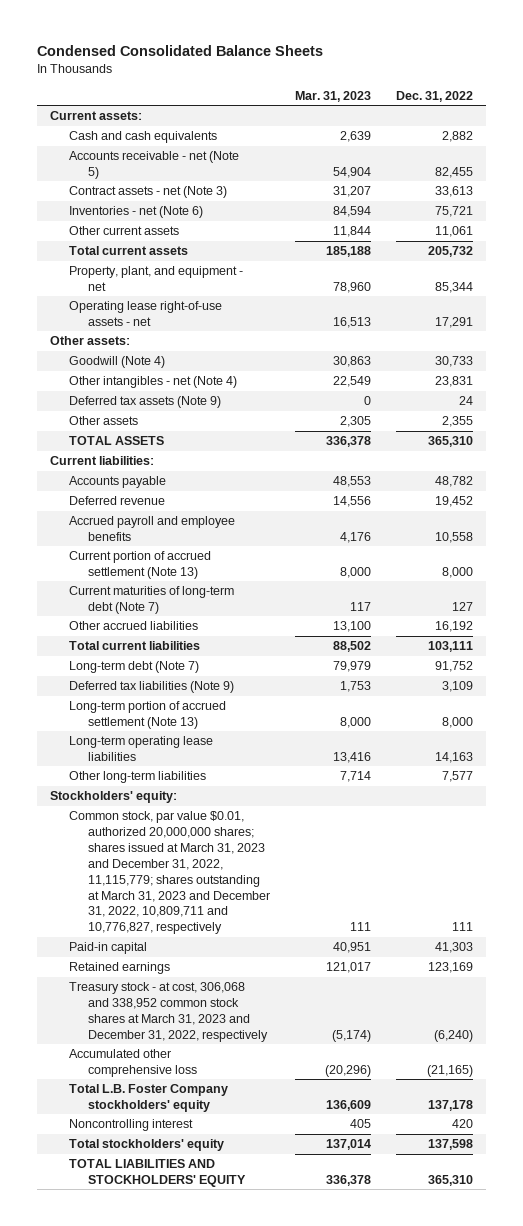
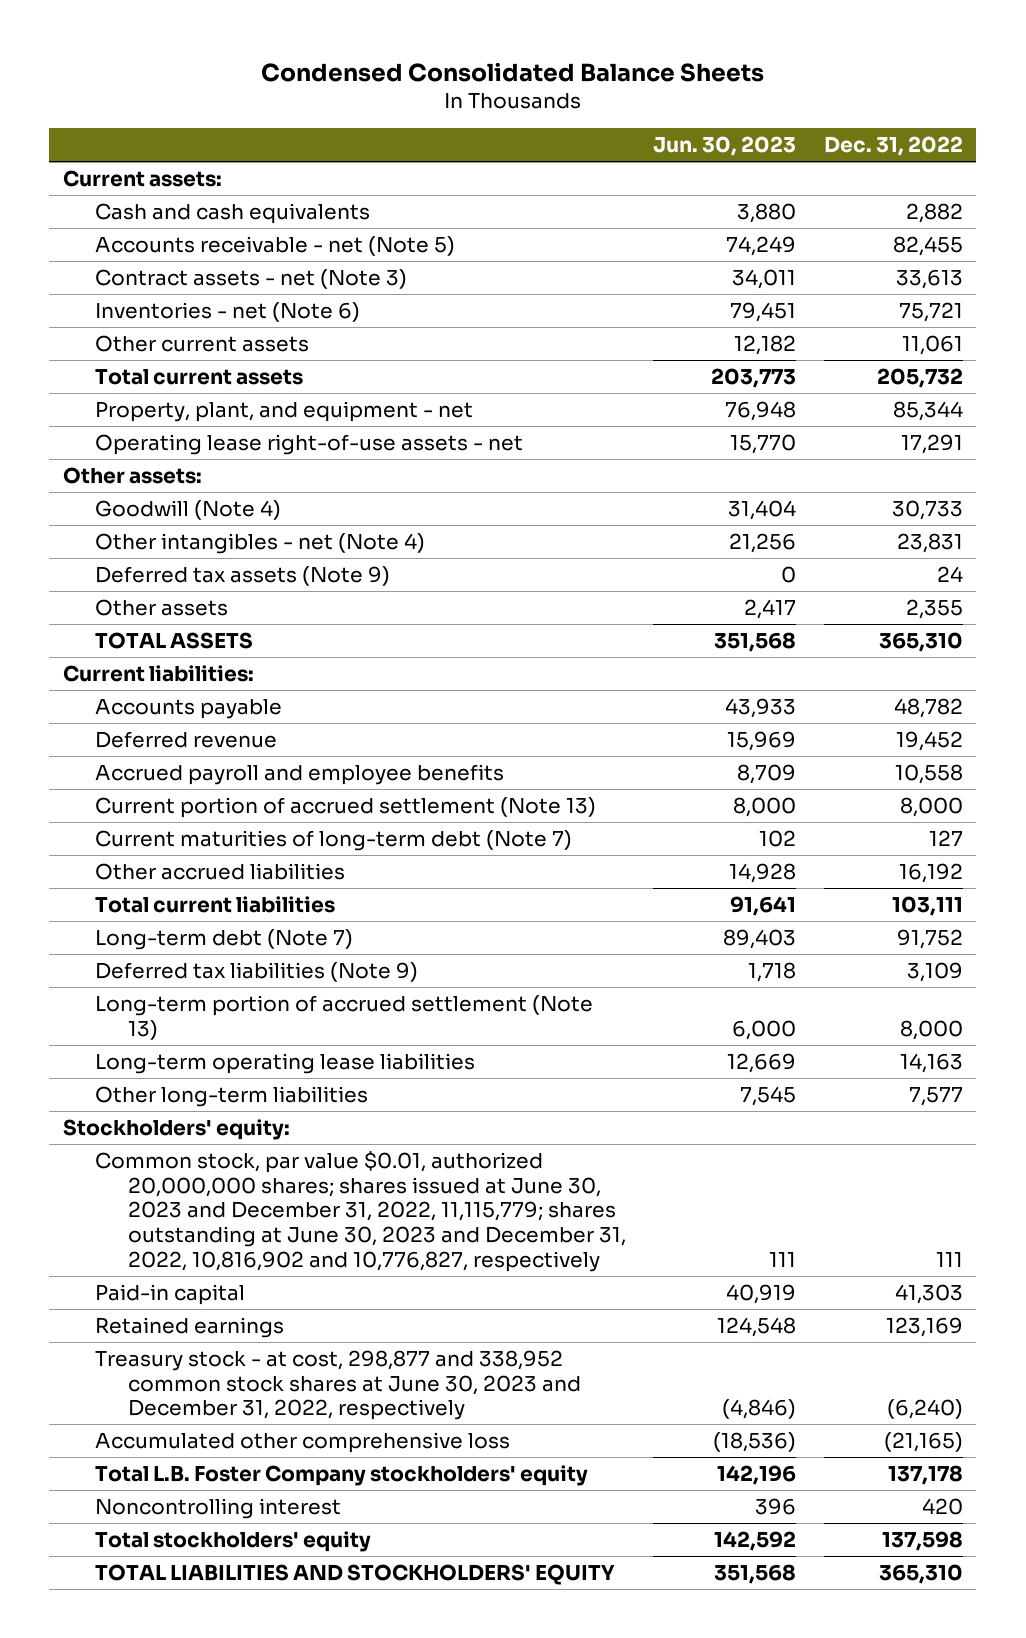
[295,91,372,103] Mar. 31, 2023 -> none
none -> [653,136,797,157] Jun. 30, 2023
[68,811,270,935] Common stock, par value $0.01, authorized 20,000,000 shares; shares issued at March 31, 2023 and December 31, 2022, 11,115,779; shares outstanding at March 31, 2023 and December 31, 2022, 10,809,711 and 10,776,827, respectively -> [95,1150,626,1272] Common stock, par value $0.01, authorized 20,000,000 shares; shares issued at June 30, 2023 and December 31, 2022, 11,115,779; shares outstanding at June 30, 2023 and December 31, 2022, 10,816,902 and 10,776,827, respectively
[68,982,268,1042] Treasury stock - at cost, 306,068 and 338,952 common stock shares at March 31, 2023 and December 31, 2022, respectively -> [95,1349,581,1421] Treasury stock - at cost, 298,877 and 338,952 common stock shares at June 30, 2023 and December 31, 2022, respectively

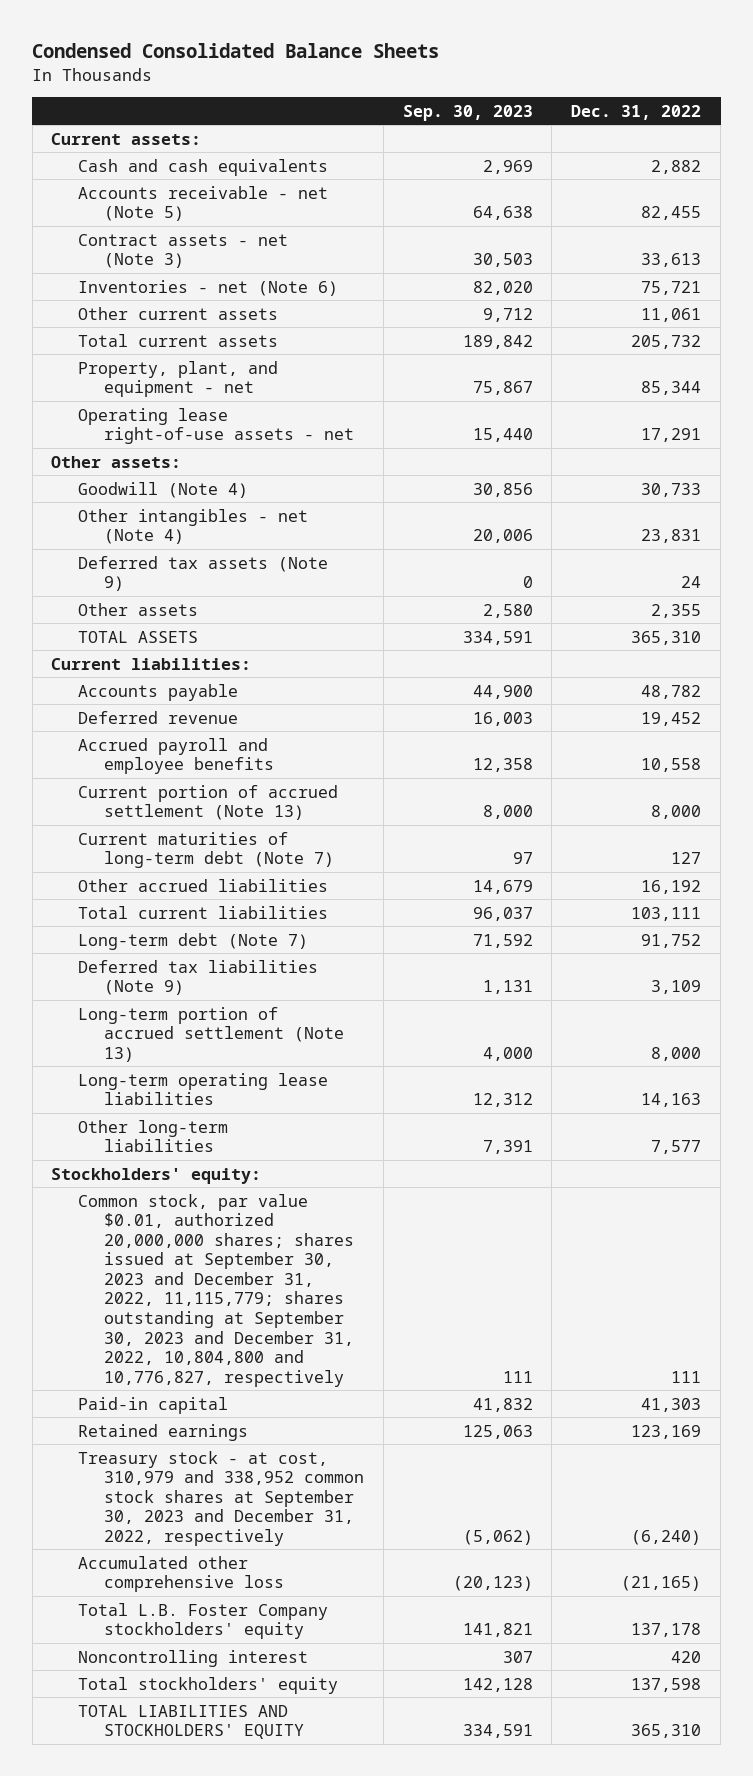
[653,136,797,157] Jun. 30, 2023 -> none
none -> [402,104,533,121] Sep. 30, 2023
[95,1150,626,1272] Common stock, par value $0.01, authorized 20,000,000 shares; shares issued at June 30, 2023 and December 31, 2022, 11,115,779; shares outstanding at June 30, 2023 and December 31, 2022, 10,816,902 and 10,776,827, respectively -> [77,1193,354,1387] Common stock, par value $0.01, authorized 20,000,000 shares; shares issued at September 30, 2023 and December 31, 2022, 11,115,779; shares outstanding at September 30, 2023 and December 31, 2022, 10,804,800 and 10,776,827, respectively
[95,1349,581,1421] Treasury stock - at cost, 298,877 and 338,952 common stock shares at June 30, 2023 and December 31, 2022, respectively -> [77,1450,364,1546] Treasury stock - at cost, 310,979 and 338,952 common stock shares at September 30, 2023 and December 31, 2022, respectively

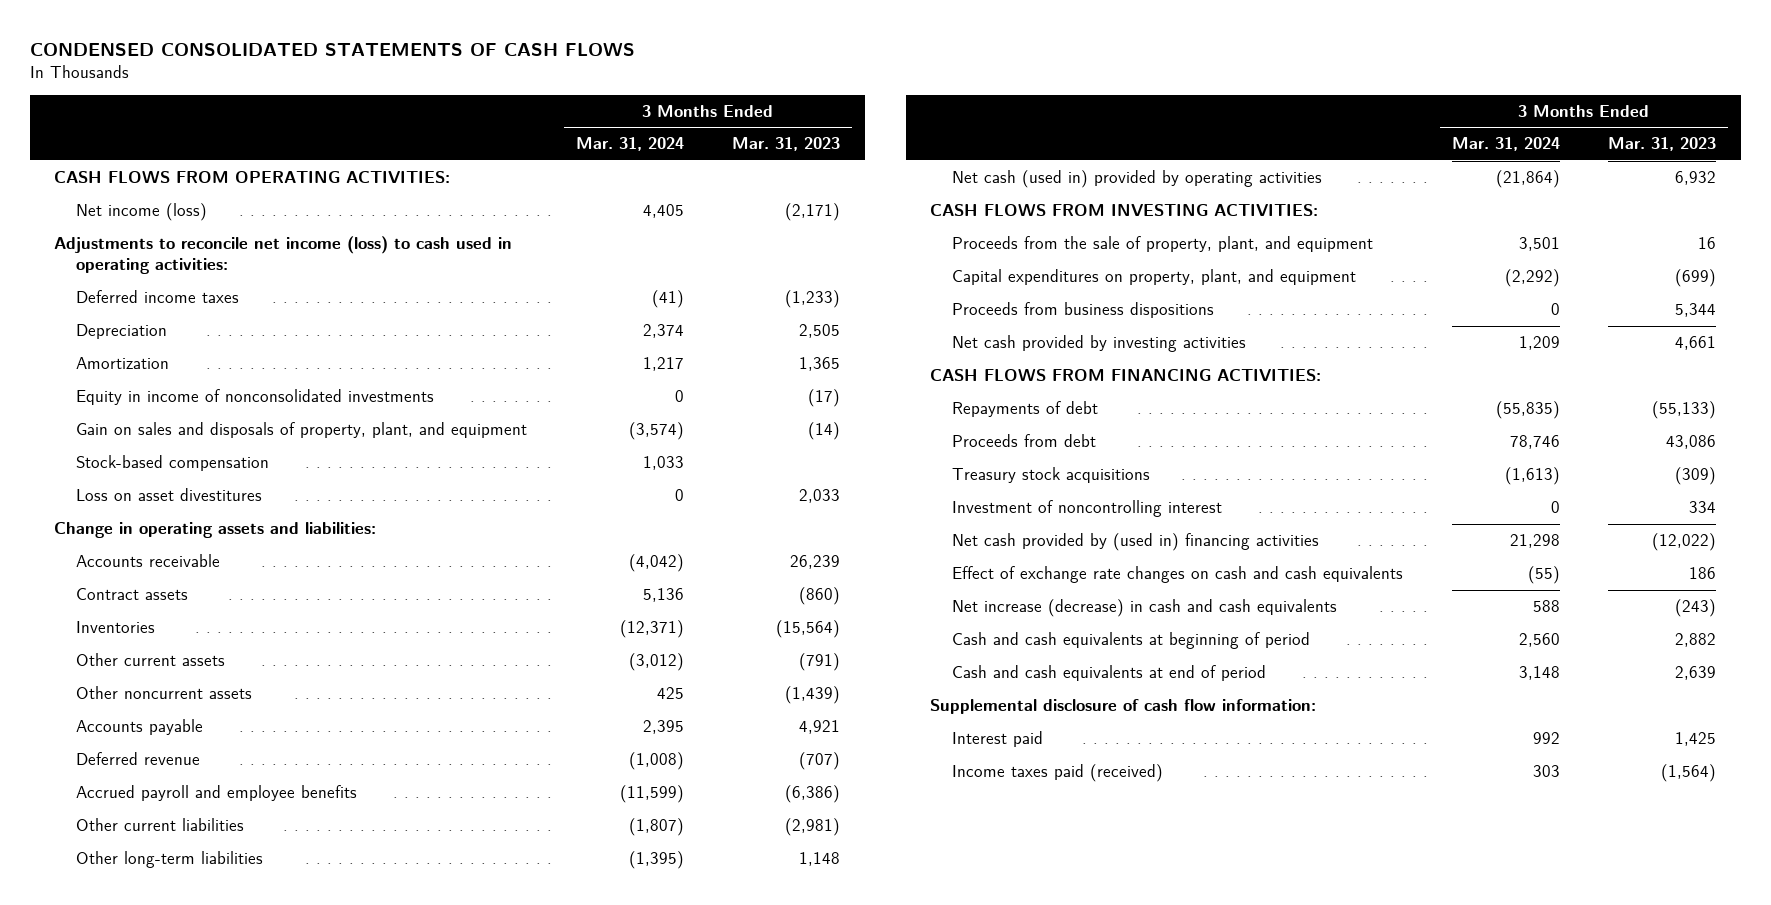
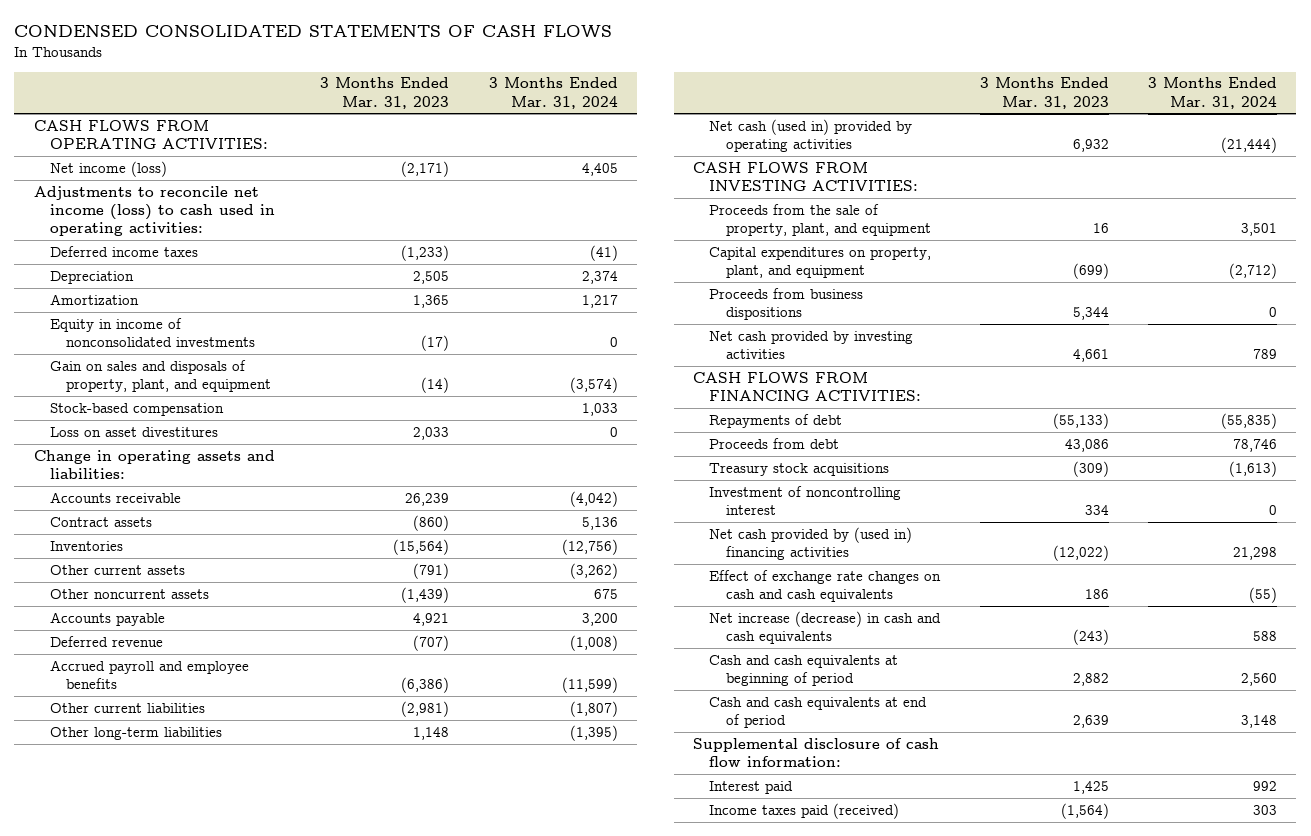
[619,620,684,639] (12,371) -> [561,538,618,555] (12,756)
[628,653,684,672] (3,012) -> [569,562,618,579] (3,262)
[656,687,684,700] 425 -> [593,588,618,599] 675
[642,720,684,735] 2,395 -> [581,612,618,626] 3,200
[1495,170,1560,189] (21,864) -> [1220,137,1277,154] (21,444)
[1504,269,1560,288] (2,292) -> [1228,263,1277,280] (2,712)
[1518,336,1560,351] 1,209 -> [1252,349,1277,360] 789

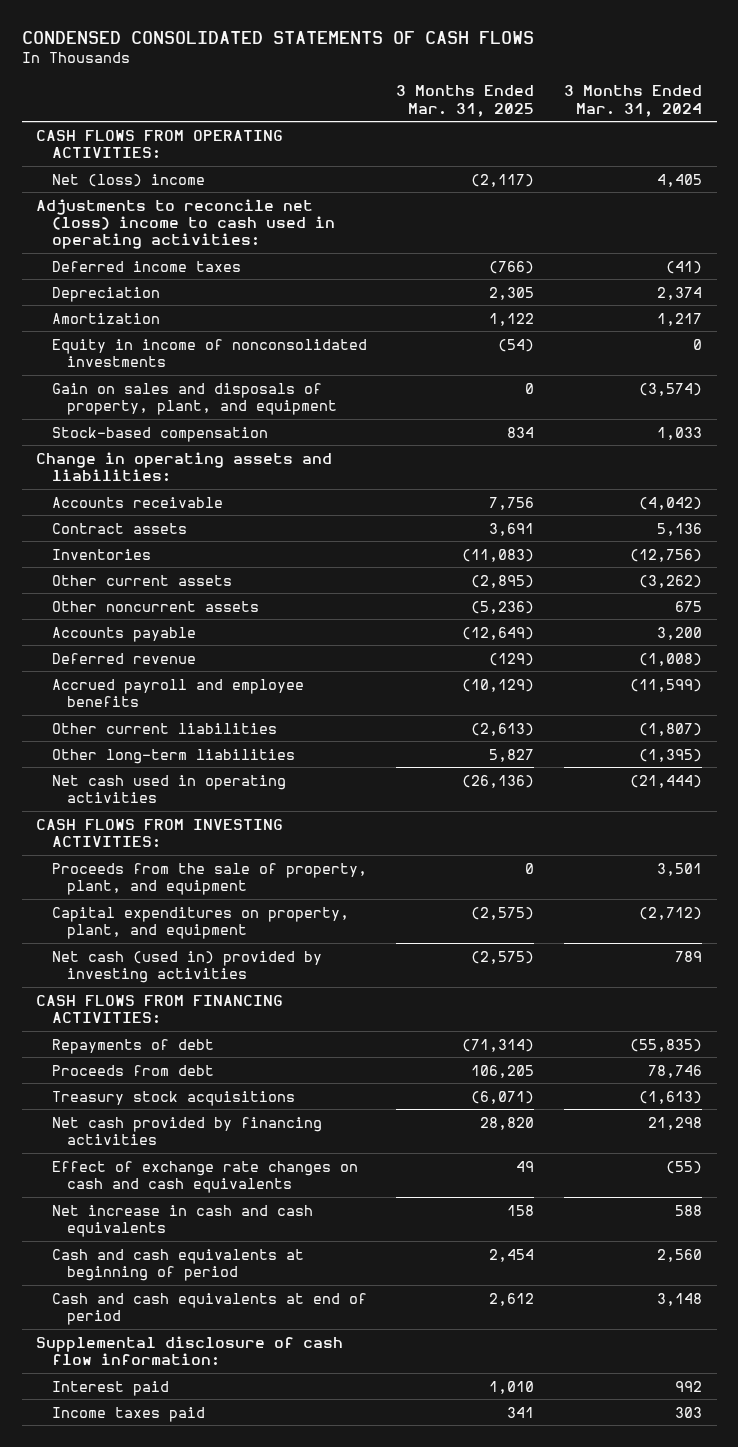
[320,77,450,109] 3 Months Ended Mar. 31, 2023 -> none
none -> [396,85,535,117] 3 Months Ended Mar. 31, 2025
[50,160,168,177] Net income (loss) -> [51,173,205,187] Net (loss) income
[34,185,276,237] Adjustments to reconcile net income (loss) to cash used in operating activities: -> [36,198,335,250] Adjustments to reconcile net (loss) income to cash used in operating activities:
[50,426,219,437] Loss on asset divestitures -> none
[709,118,913,153] Net cash (used in) provided by operating activities -> [51,774,286,804] Net cash used in operating activities
[709,287,864,321] Proceeds from business dispositions -> none
[709,330,914,360] Net cash provided by investing activities -> [51,950,322,984] Net cash (used in) provided by investing activities
[709,485,902,516] Investment of noncontrolling interest -> none
[709,526,913,561] Net cash provided by (used in) financing activities -> [51,1116,322,1146] Net cash provided by financing activities
[709,610,942,645] Net increase (decrease) in cash and cash equivalents -> [51,1204,313,1238] Net increase in cash and cash equivalents
[709,802,900,819] Income taxes paid (received) -> [51,1406,205,1422] Income taxes paid

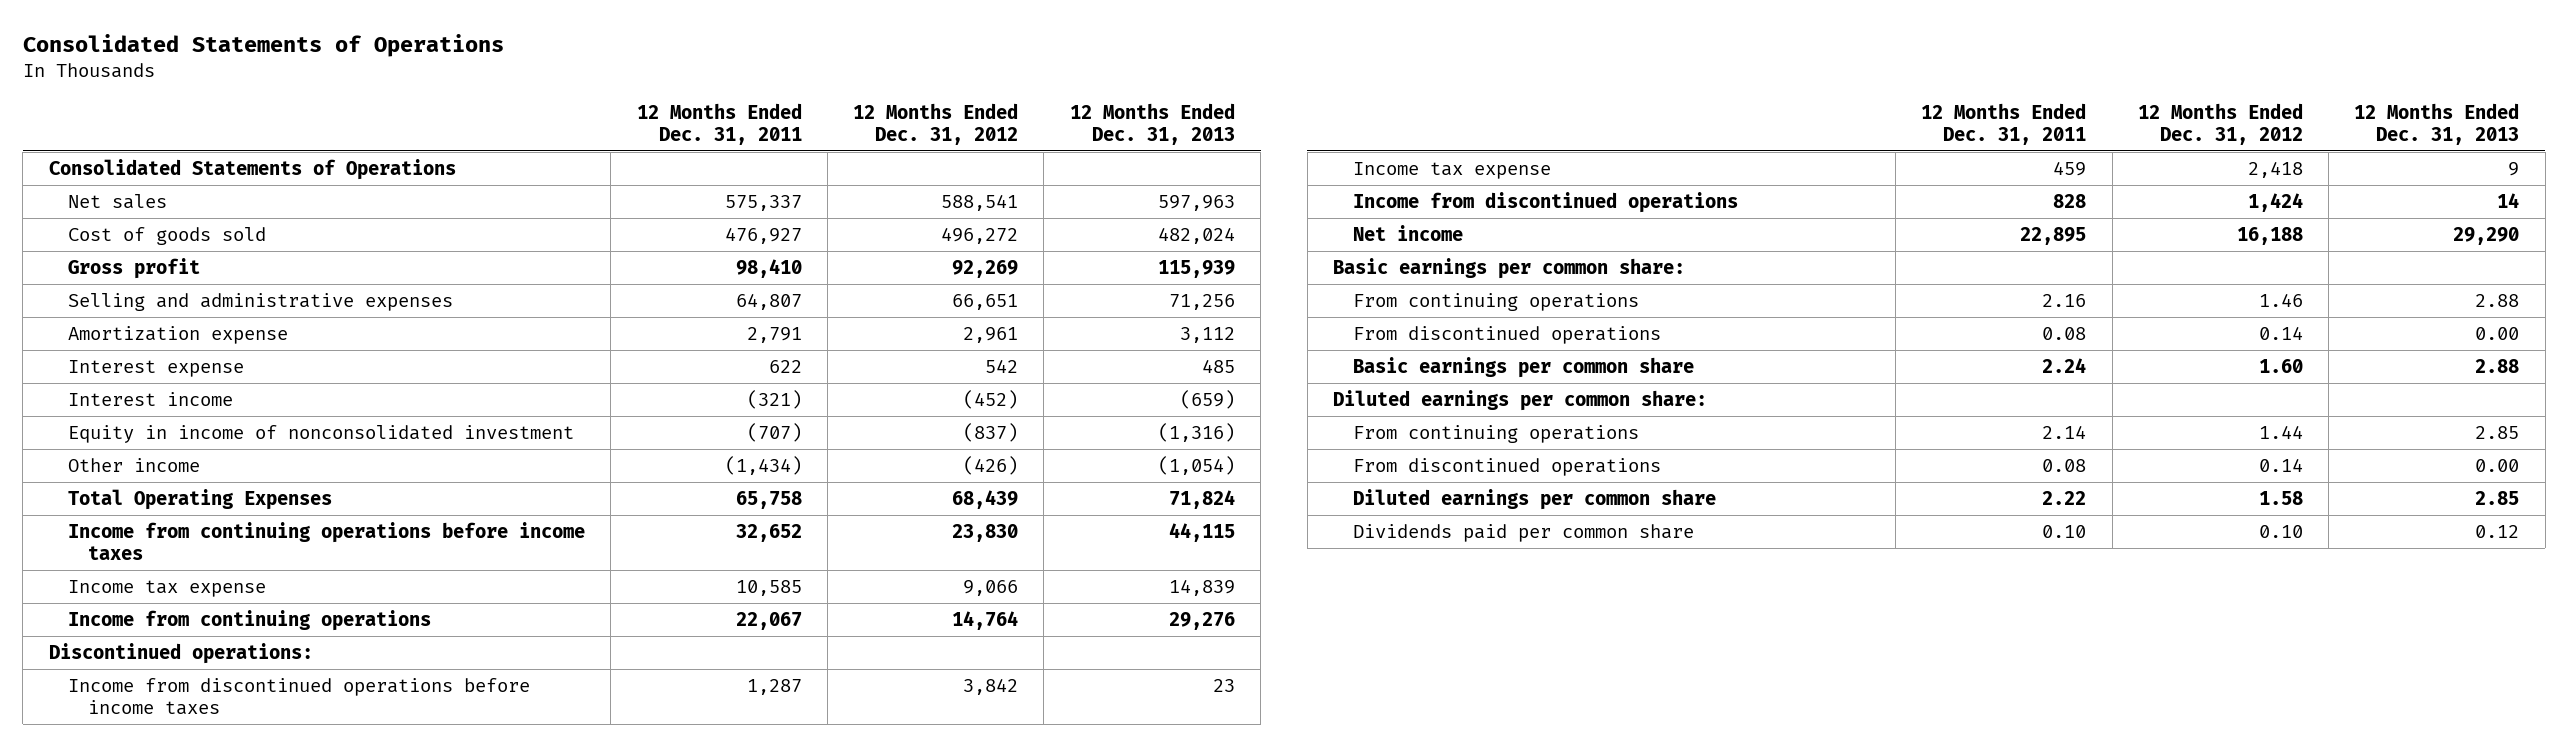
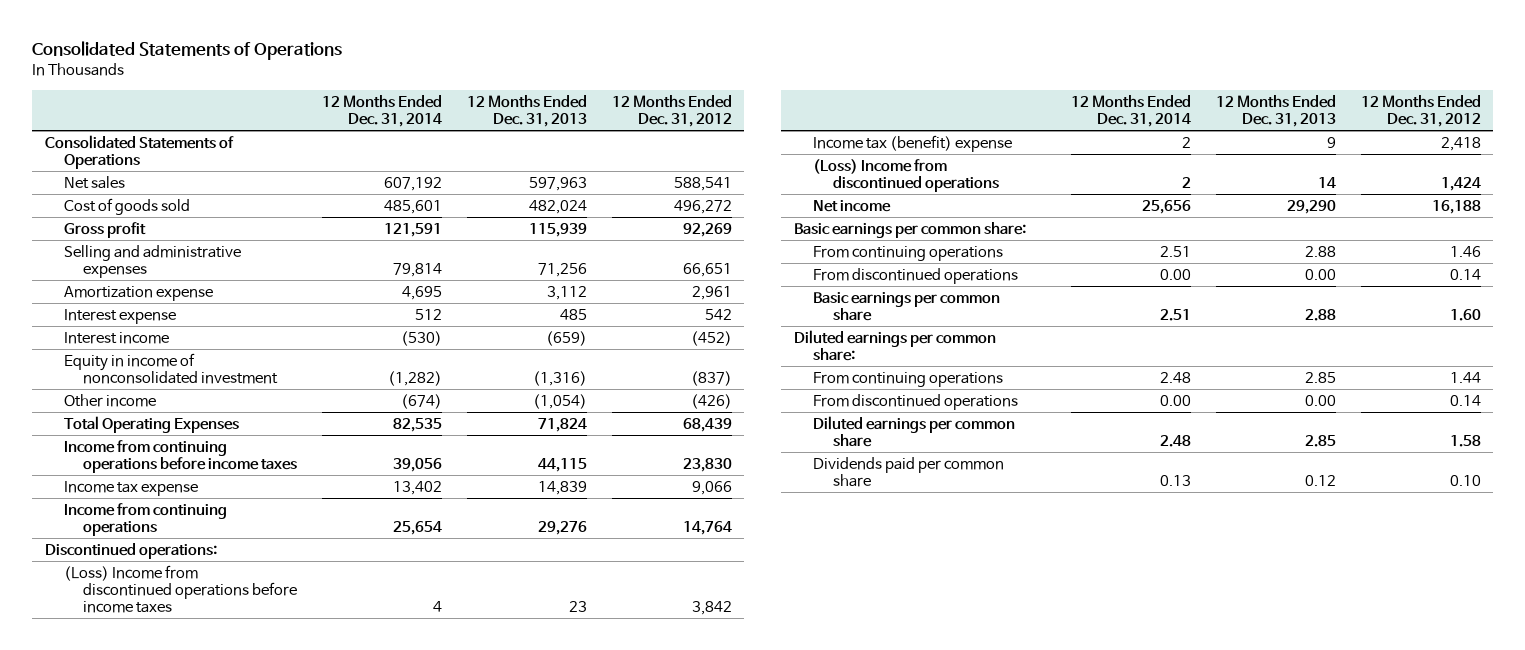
[636,102,802,145] 12 Months Ended Dec. 31, 2011 -> none
none -> [322,94,443,128] 12 Months Ended Dec. 31, 2014
[68,678,531,716] Income from discontinued operations before income taxes -> [63,564,298,614] (Loss) Income from discontinued operations before income taxes
[1352,162,1551,180] Income tax expense -> [813,134,1013,152] Income tax (benefit) expense
[1352,192,1738,214] Income from discontinued operations -> [813,158,999,192] (Loss) Income from discontinued operations

